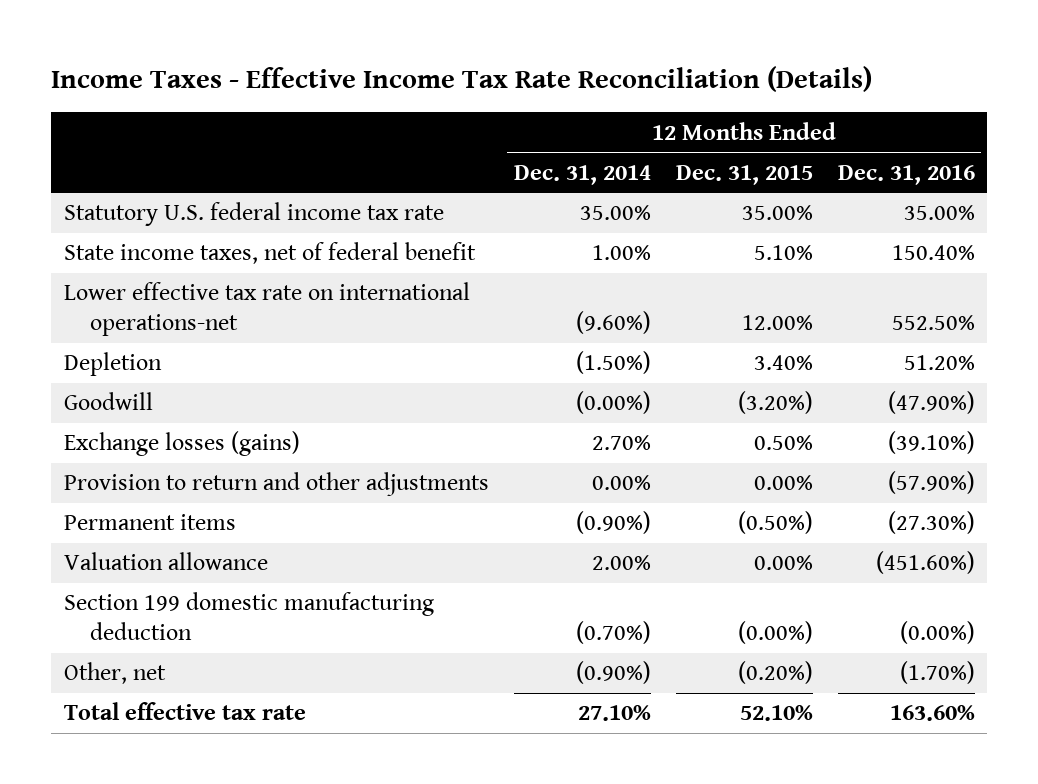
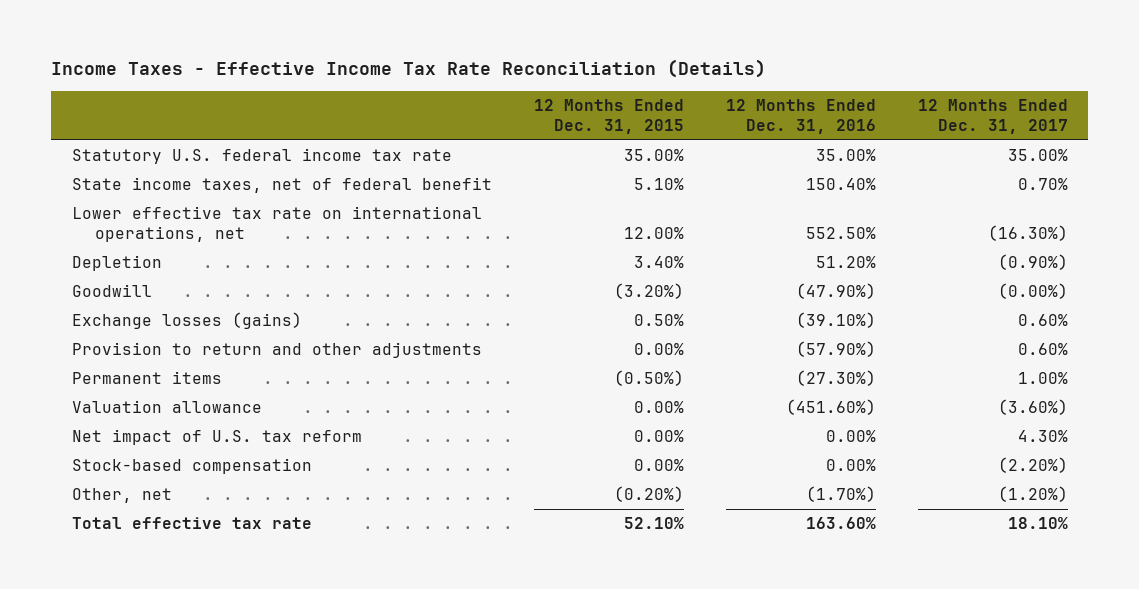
[513,164,651,185] Dec. 31, 2014 -> none
none -> [917,98,1068,134] 12 Months Ended Dec. 31, 2017
[63,282,470,336] Lower effective tax rate on international operations-net -> [71,206,482,243] Lower effective tax rate on international operations, net
[63,592,434,640] Section 199 domestic manufacturing deduction -> none
none -> [71,429,362,446] Net impact of U.S. tax reform
none -> [71,458,312,475] Stock-based compensation

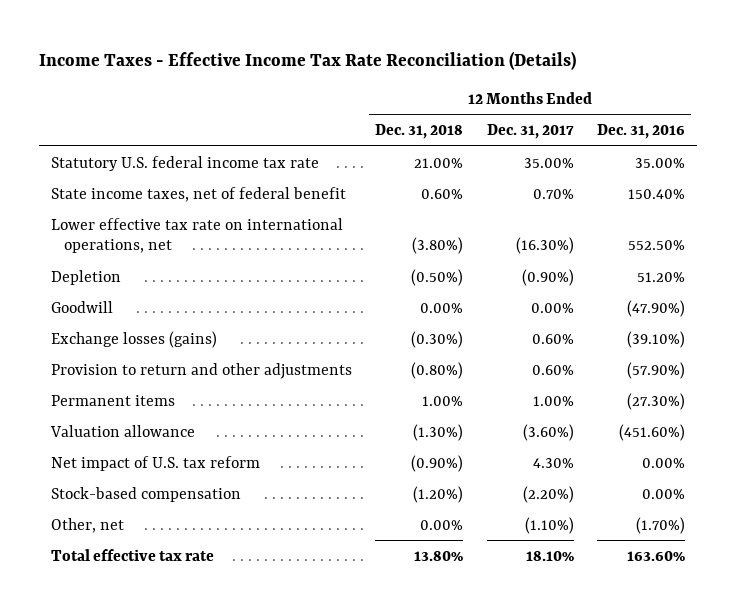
[533,98,684,134] 12 Months Ended Dec. 31, 2015 -> none
none -> [375,123,464,139] Dec. 31, 2018
[997,283,1068,300] (0.00%) -> [530,302,574,313] 0.00%
[997,486,1068,503] (1.20%) -> [524,516,574,534] (1.10%)

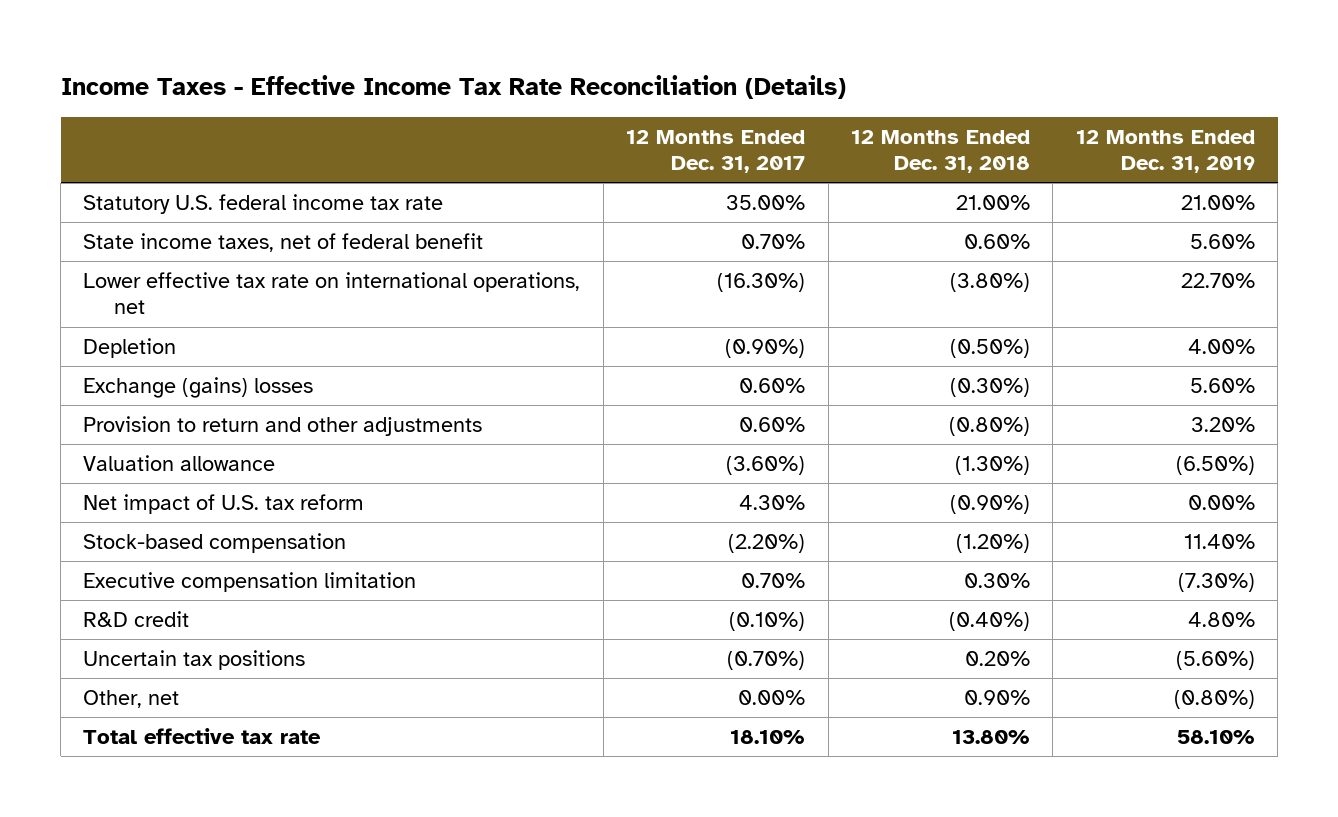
[597,123,686,139] Dec. 31, 2016 -> none
none -> [1075,129,1255,174] 12 Months Ended Dec. 31, 2019
[50,300,113,313] Goodwill -> none
[50,330,217,348] Exchange losses (gains) -> [83,377,314,399] Exchange (gains) losses
[50,394,175,406] Permanent items -> none
none -> [83,572,417,593] Executive compensation limitation
none -> [83,611,190,628] R&D credit
none -> [83,650,306,671] Uncertain tax positions
[420,519,464,530] 0.00% -> [963,690,1030,706] 0.90%
[524,516,574,534] (1.10%) -> [738,690,806,706] 0.00%

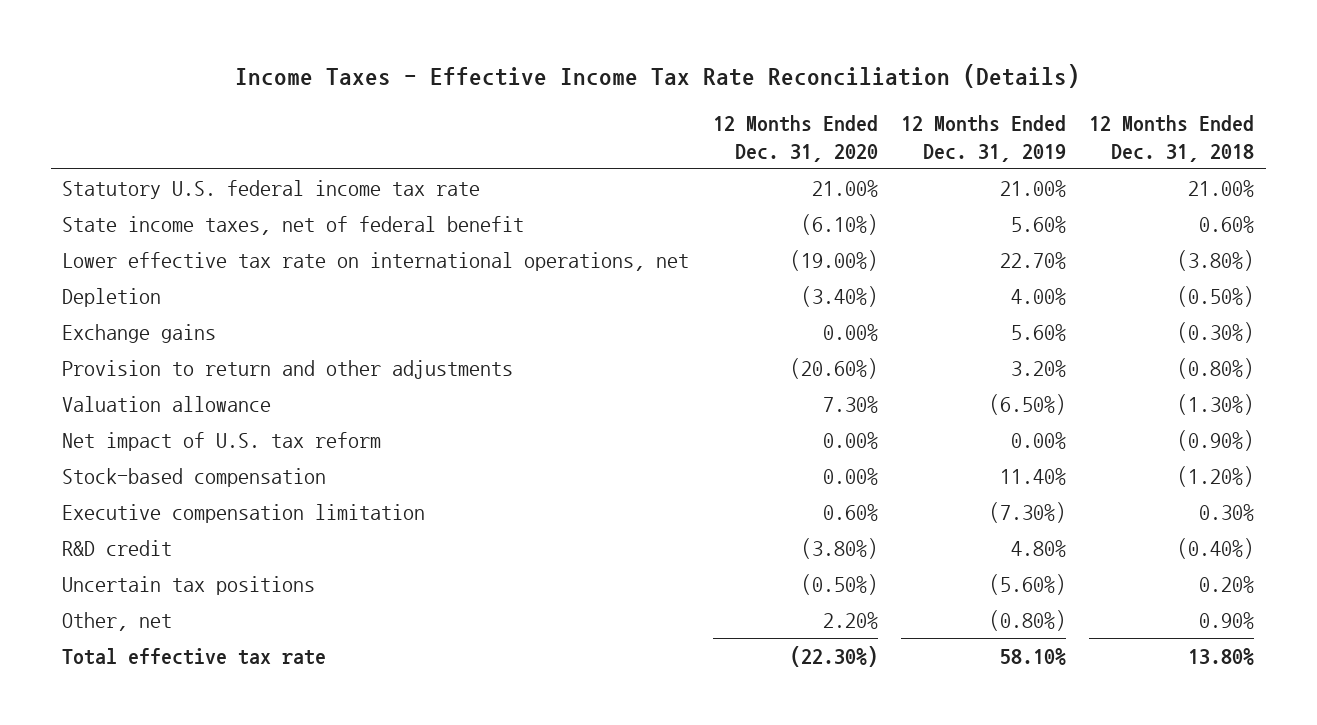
[626,129,806,174] 12 Months Ended Dec. 31, 2017 -> none
none -> [712,115,878,162] 12 Months Ended Dec. 31, 2020
[83,377,314,399] Exchange (gains) losses -> [62,323,217,343] Exchange gains

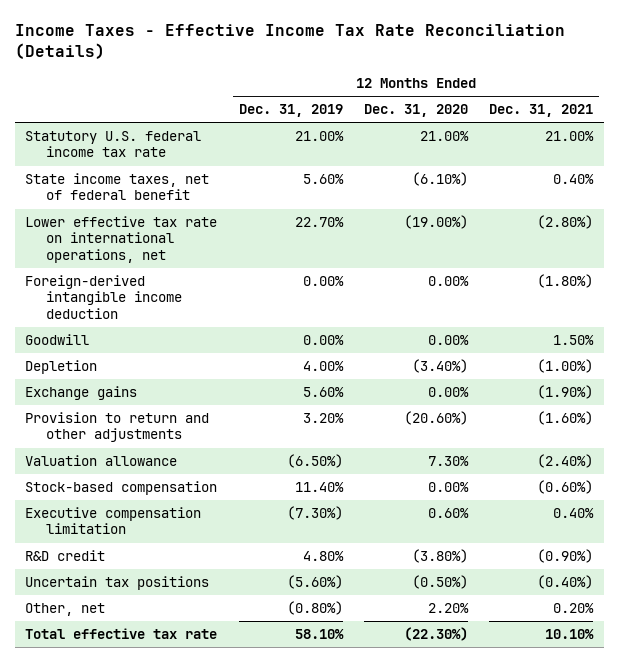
[1089,115,1255,162] 12 Months Ended Dec. 31, 2018 -> none
none -> [489,104,594,118] Dec. 31, 2021
none -> [25,274,182,319] Foreign-derived intangible income deduction
none -> [25,333,90,345] Goodwill
[62,431,382,451] Net impact of U.S. tax reform -> none

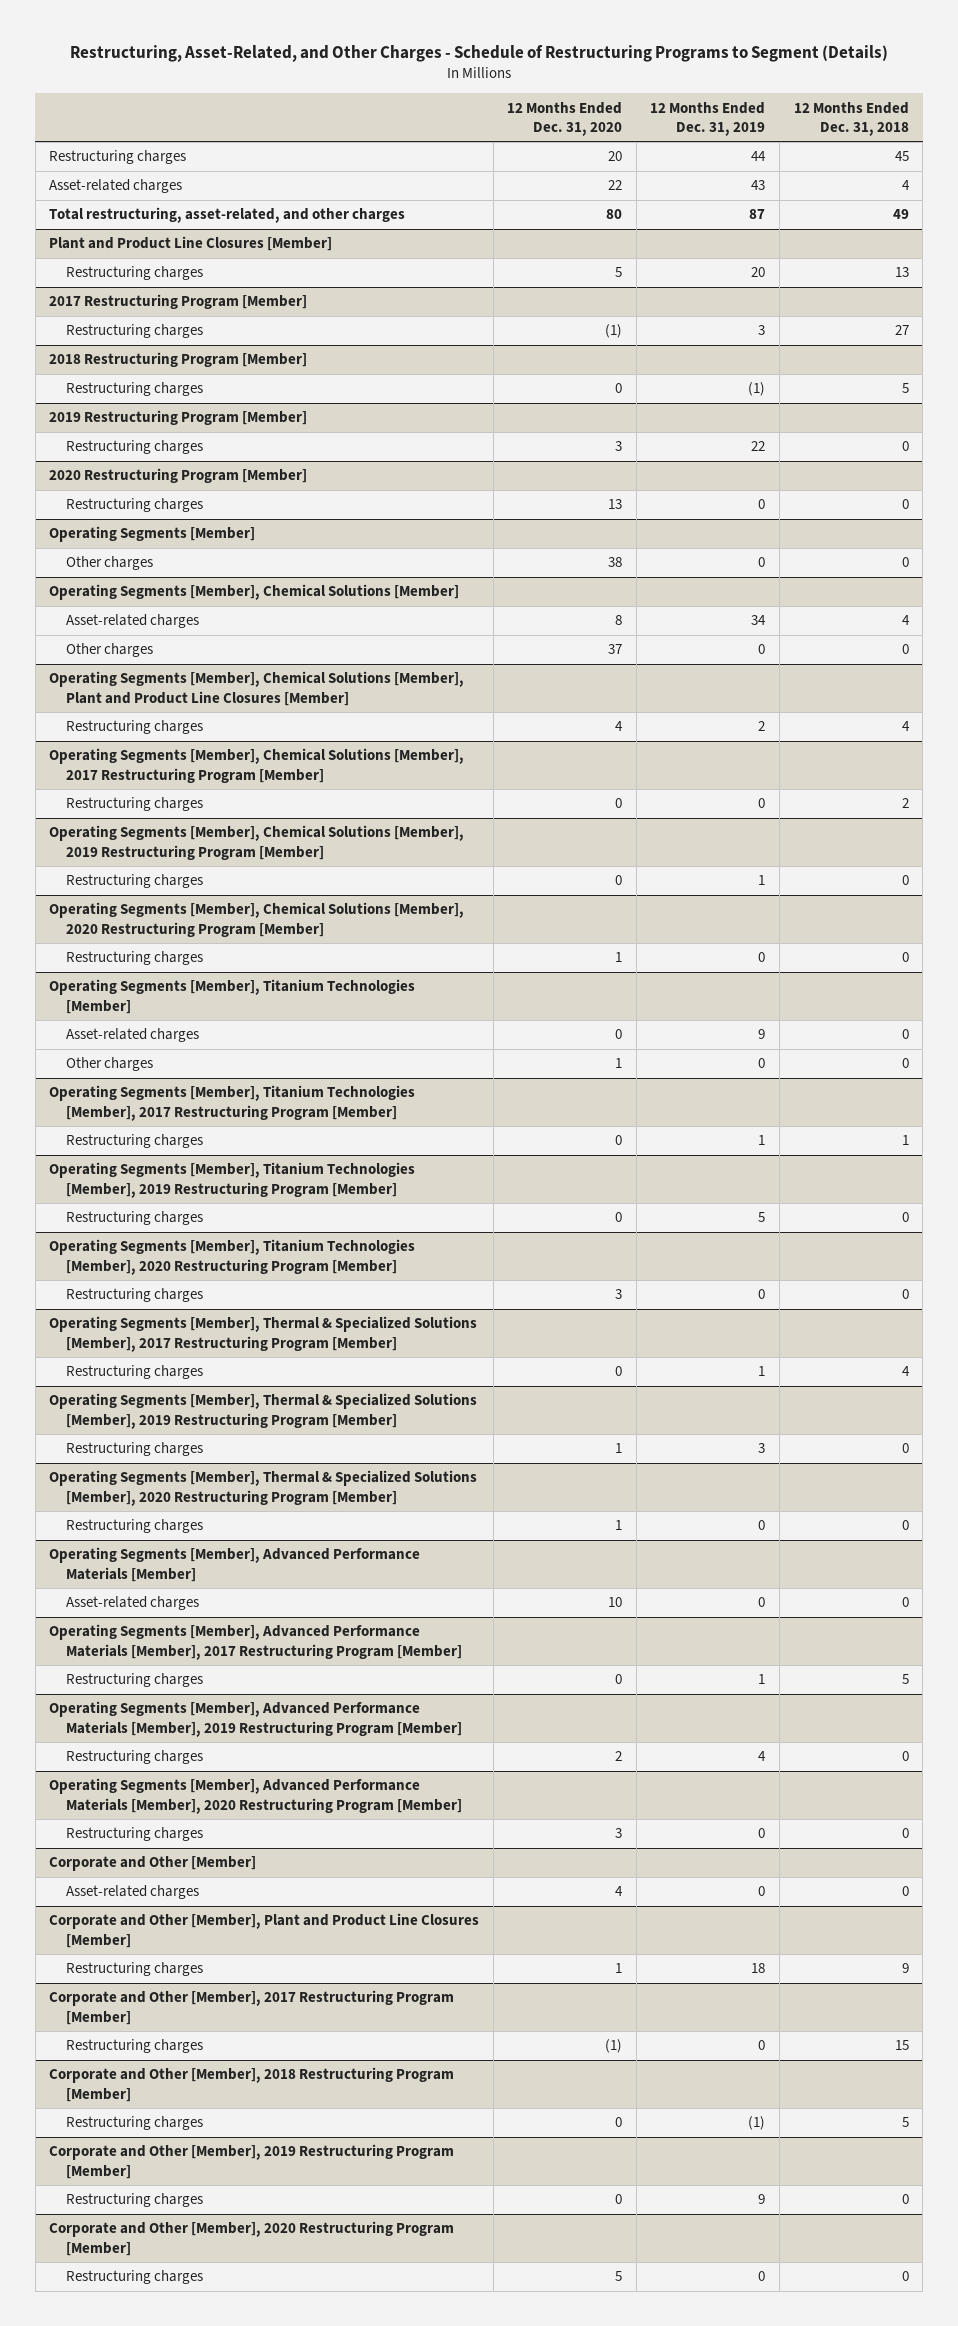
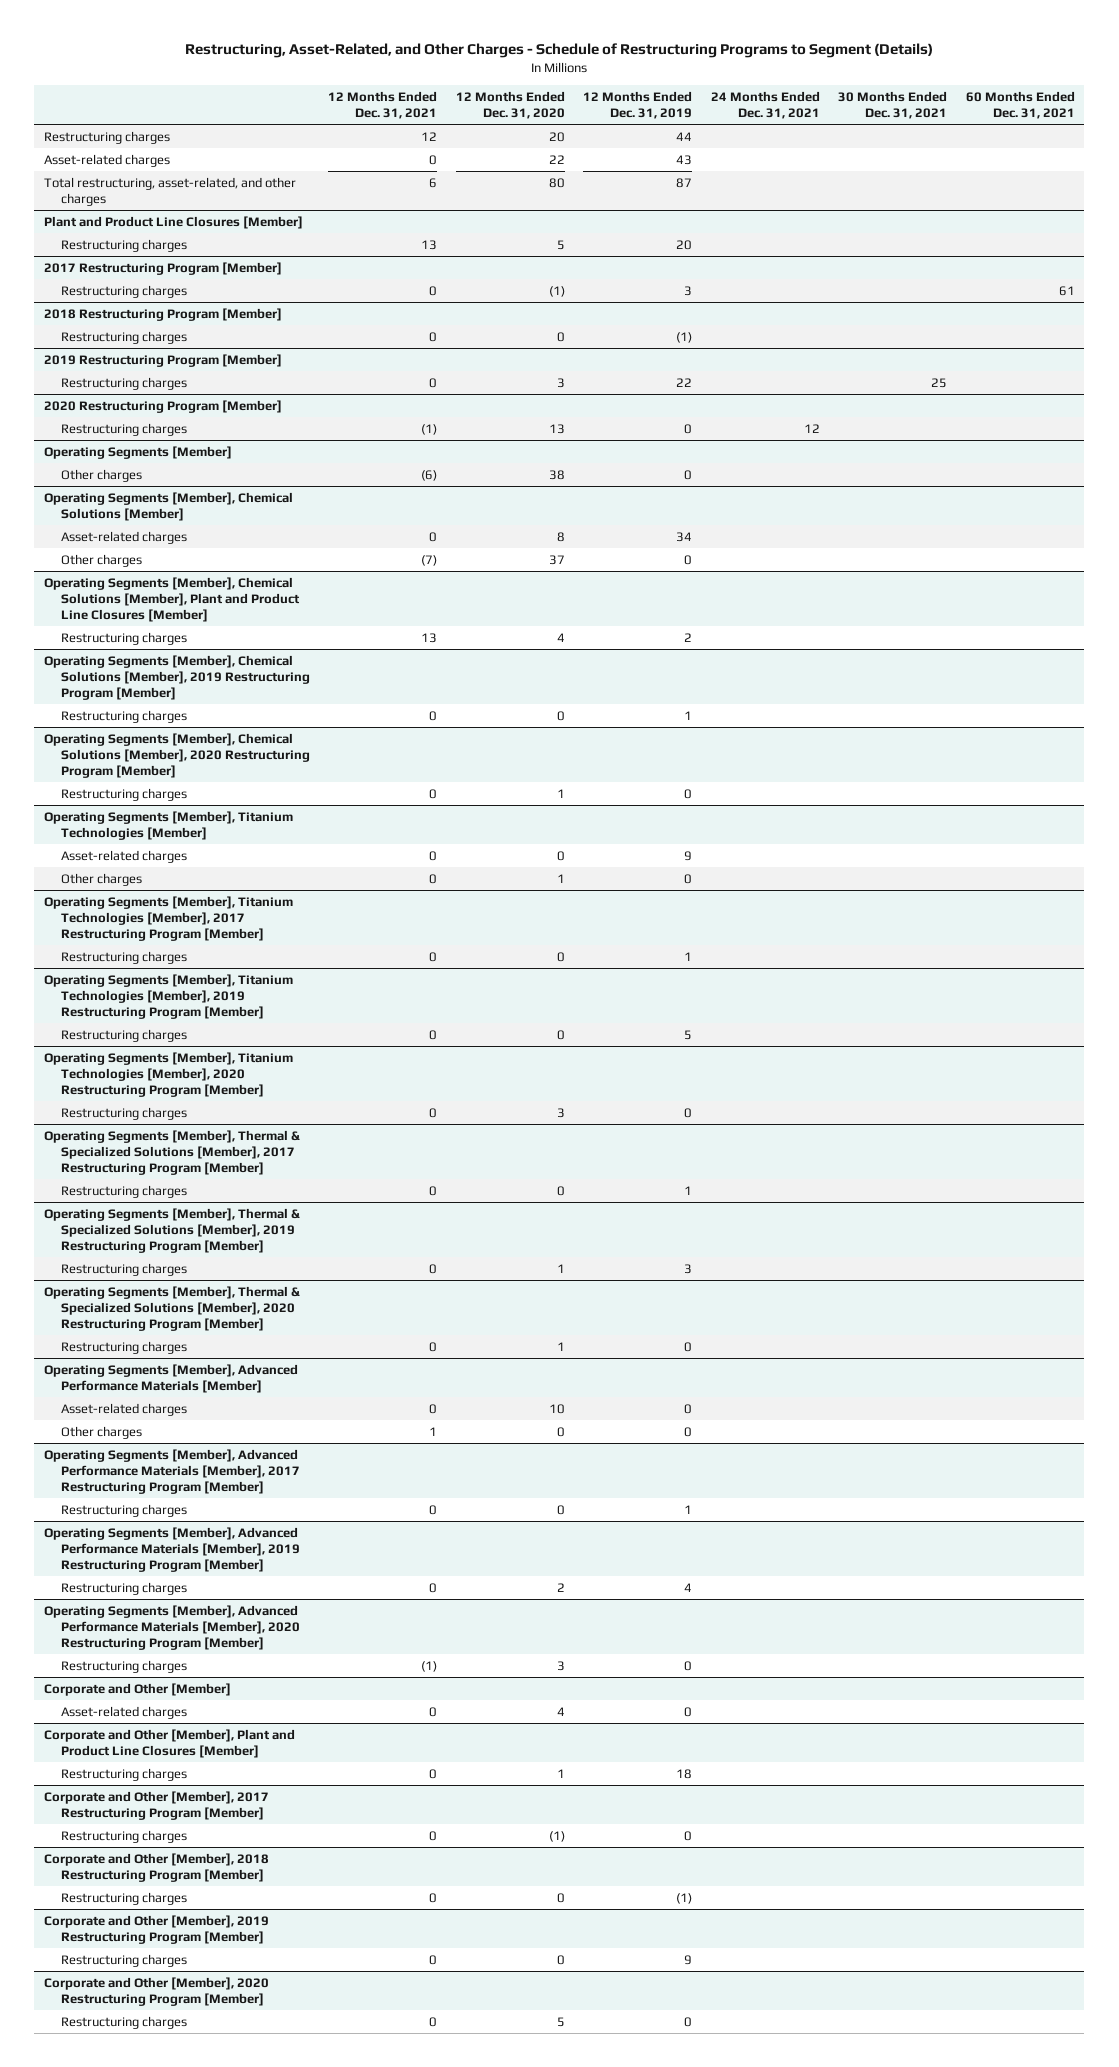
[793,101,909,136] 12 Months Ended Dec. 31, 2018 -> none
none -> [328,90,438,119] 12 Months Ended Dec. 31, 2021
none -> [710,90,820,119] 24 Months Ended Dec. 31, 2021
none -> [838,90,948,119] 30 Months Ended Dec. 31, 2021
none -> [965,90,1075,119] 60 Months Ended Dec. 31, 2021
[49,748,465,783] Operating Segments [Member], Chemical Solutions [Member], 2017 Restructuring Program [Member] -> none
[65,797,203,812] Restructuring charges -> none
none -> [60,1425,142,1439] Other charges

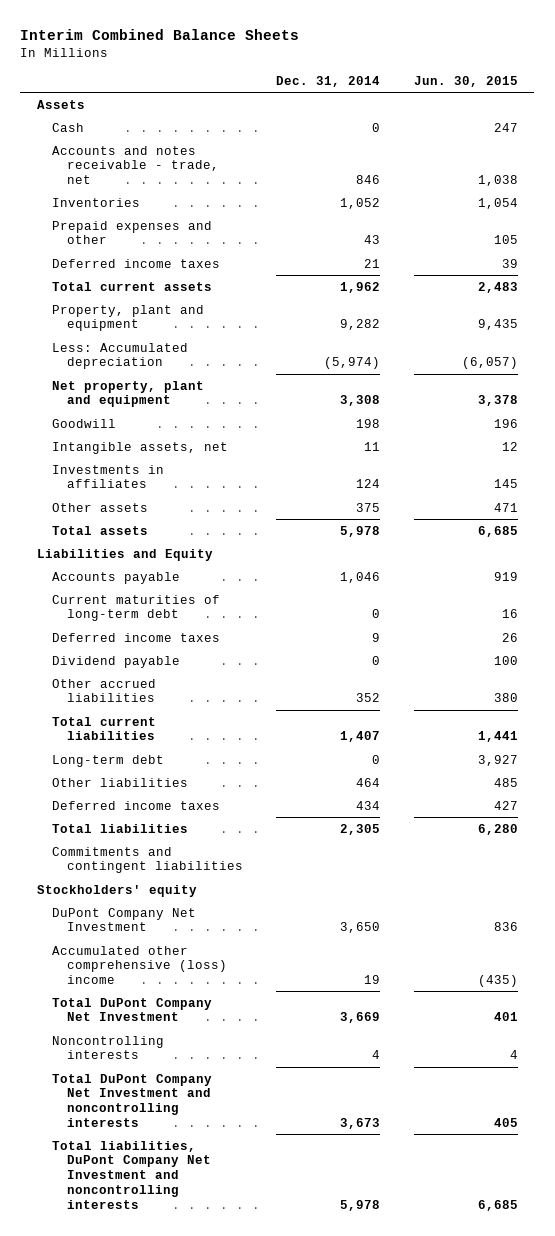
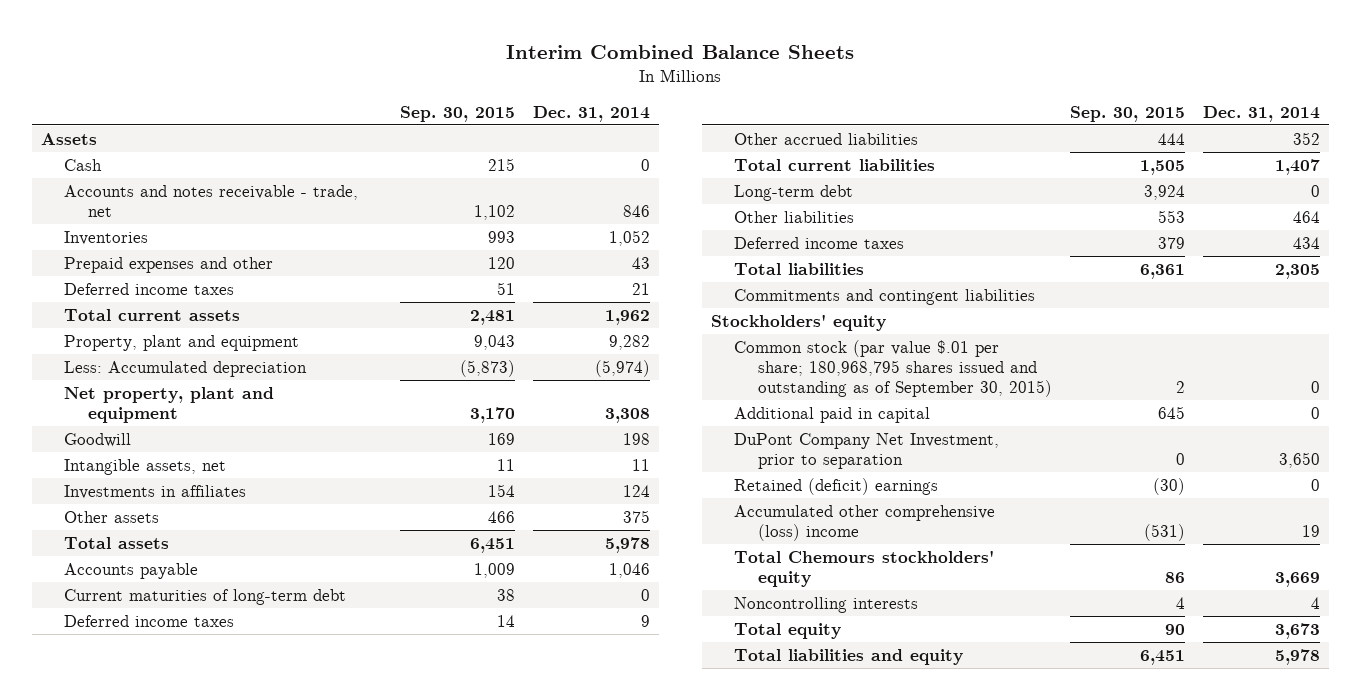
[413,75,518,87] Jun. 30, 2015 -> none
none -> [399,105,515,122] Sep. 30, 2015
[37,548,214,561] Liabilities and Equity -> none
[52,655,181,668] Dividend payable -> none
none -> [734,339,1052,397] Common stock (par value $.01 per share; 180,968,795 shares issued and outstanding as of September 30, 2015)
none -> [734,406,931,423] Additional paid in capital
[52,907,197,932] DuPont Company Net Investment -> [734,432,1000,469] DuPont Company Net Investment, prior to separation
none -> [734,477,939,495] Retained (deficit) earnings
[52,997,213,1022] Total DuPont Company Net Investment -> [734,549,995,587] Total Chemours stockholders' equity
[52,1073,213,1127] Total DuPont Company Net Investment and noncontrolling interests -> [734,622,842,639] Total equity
[52,1140,211,1209] Total liabilities, DuPont Company Net Investment and noncontrolling interests -> [734,648,964,665] Total liabilities and equity

